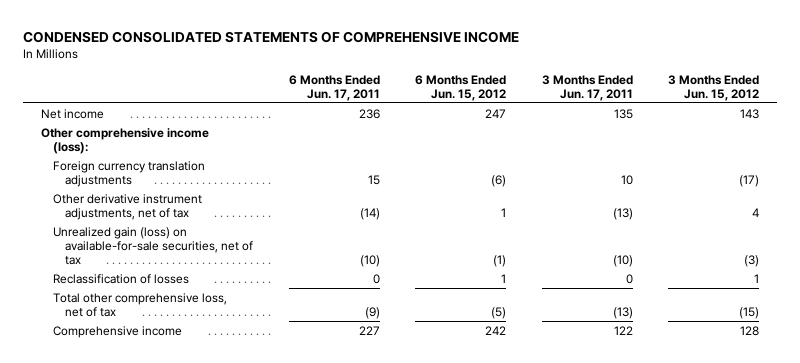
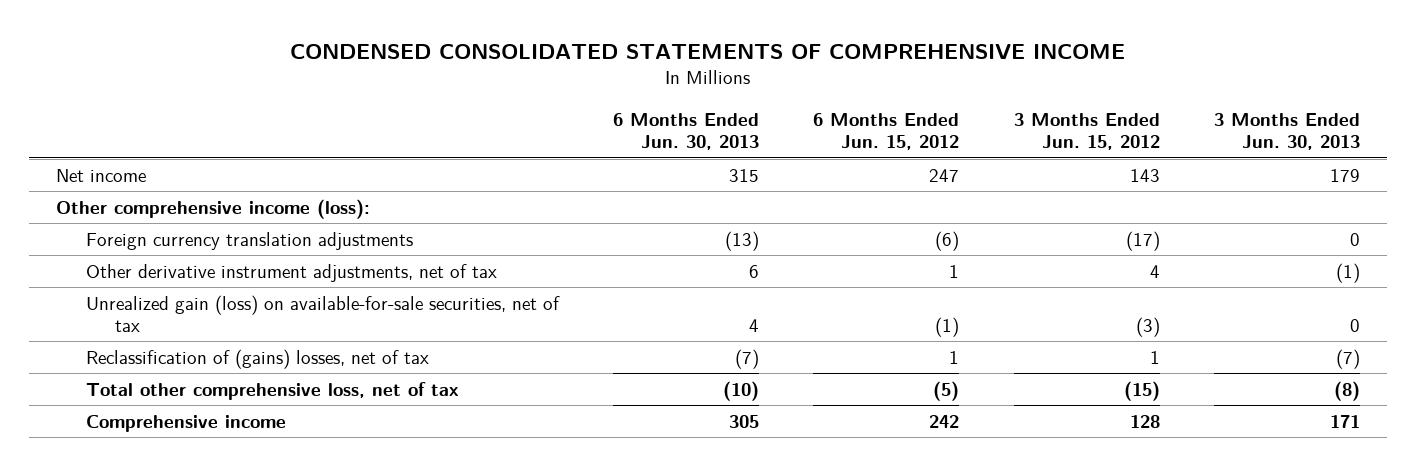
[288,74,380,101] 6 Months Ended Jun. 17, 2011 -> none
[541,74,633,101] 3 Months Ended Jun. 17, 2011 -> none
none -> [613,113,760,151] 6 Months Ended Jun. 30, 2013
none -> [1213,113,1360,151] 3 Months Ended Jun. 30, 2013
[52,273,189,284] Reclassification of losses -> [85,348,429,369] Reclassification of (gains) losses, net of tax

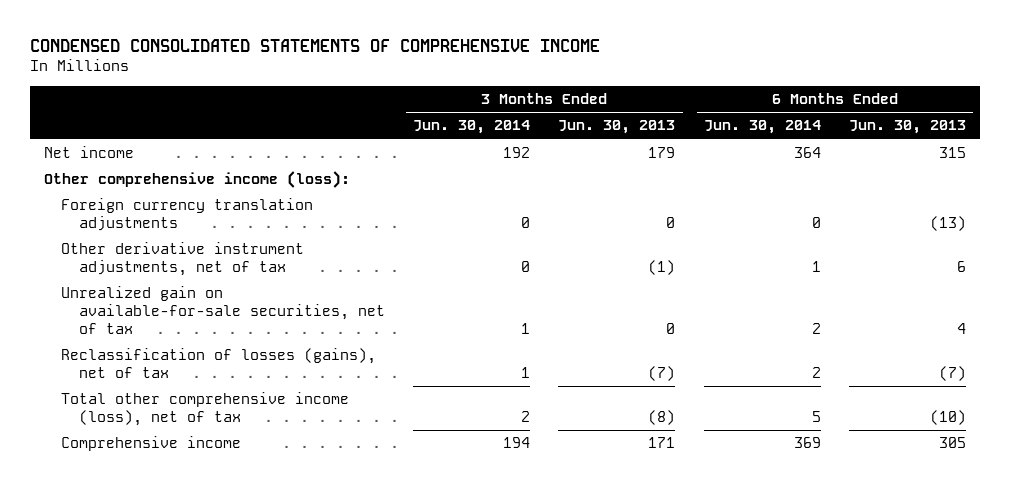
[813,113,960,151] 6 Months Ended Jun. 15, 2012 -> none
[1013,113,1160,151] 3 Months Ended Jun. 15, 2012 -> none
none -> [413,120,531,135] Jun. 30, 2014
none -> [703,120,821,135] Jun. 30, 2014
[85,294,560,333] Unrealized gain (loss) on available-for-sale securities, net of tax -> [61,286,385,334] Unrealized gain on available-for-sale securities, net of tax
[85,348,429,369] Reclassification of (gains) losses, net of tax -> [61,348,377,378] Reclassification of losses (gains), net of tax
[85,381,459,400] Total other comprehensive loss, net of tax -> [61,392,350,426] Total other comprehensive income (loss), net of tax

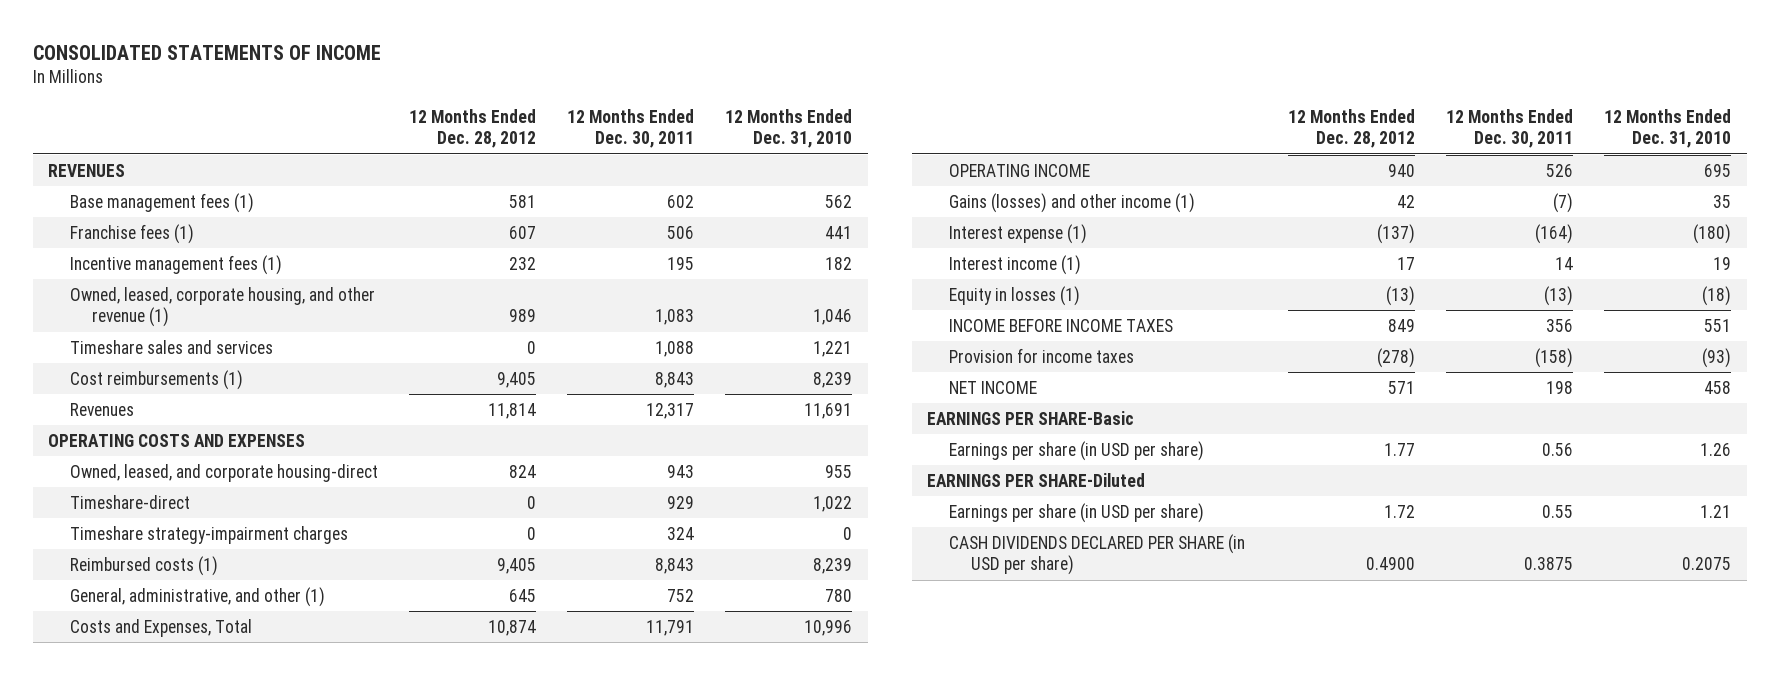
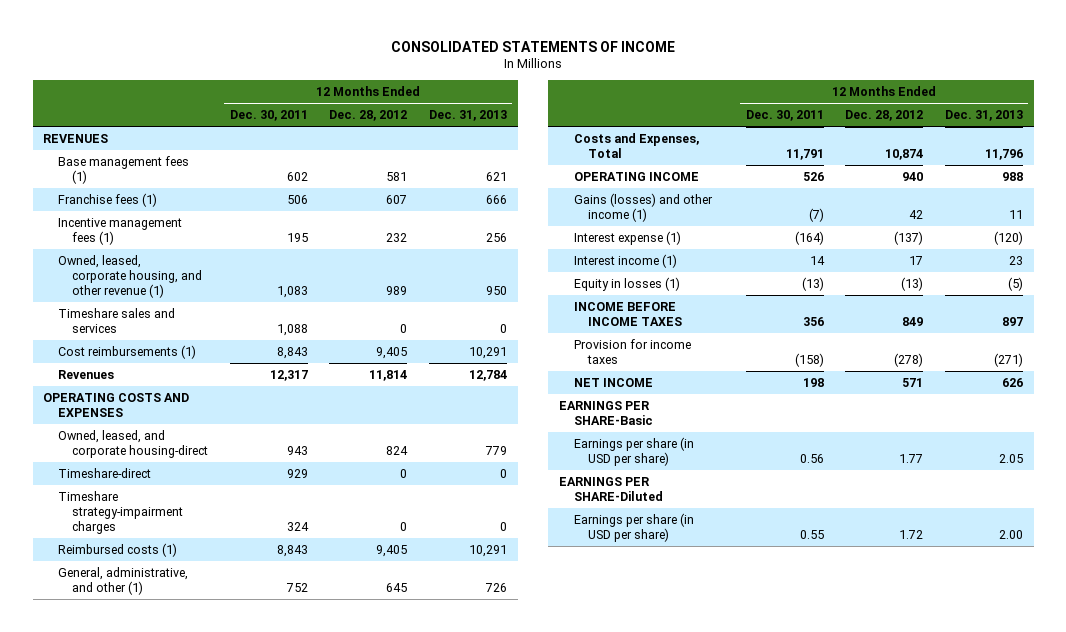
[725,108,853,149] 12 Months Ended Dec. 31, 2010 -> none
none -> [428,110,507,122] Dec. 31, 2013
[949,533,1246,576] CASH DIVIDENDS DECLARED PER SHARE (in USD per share) -> none

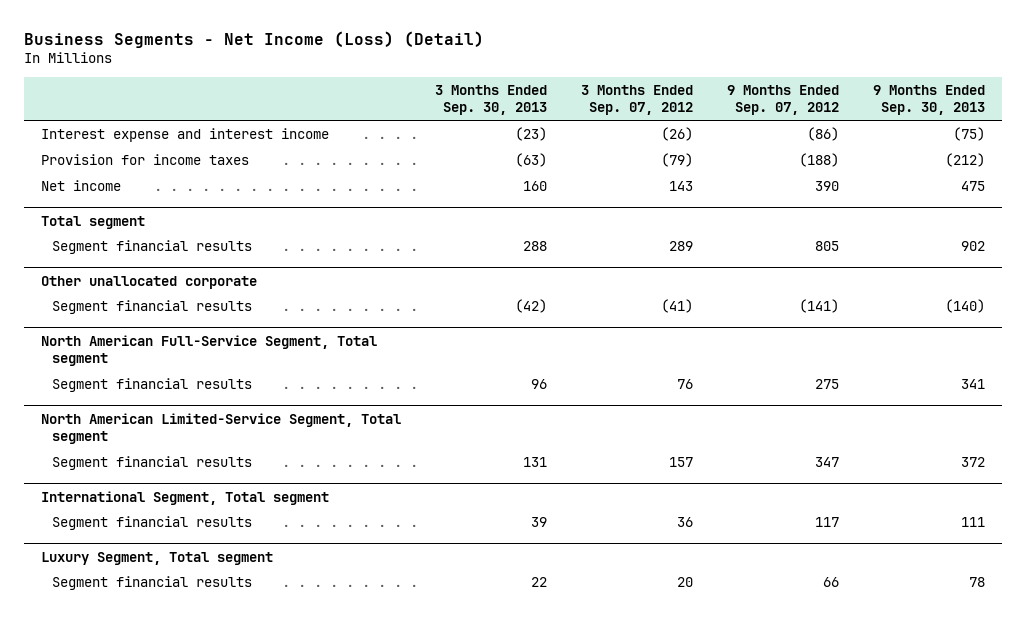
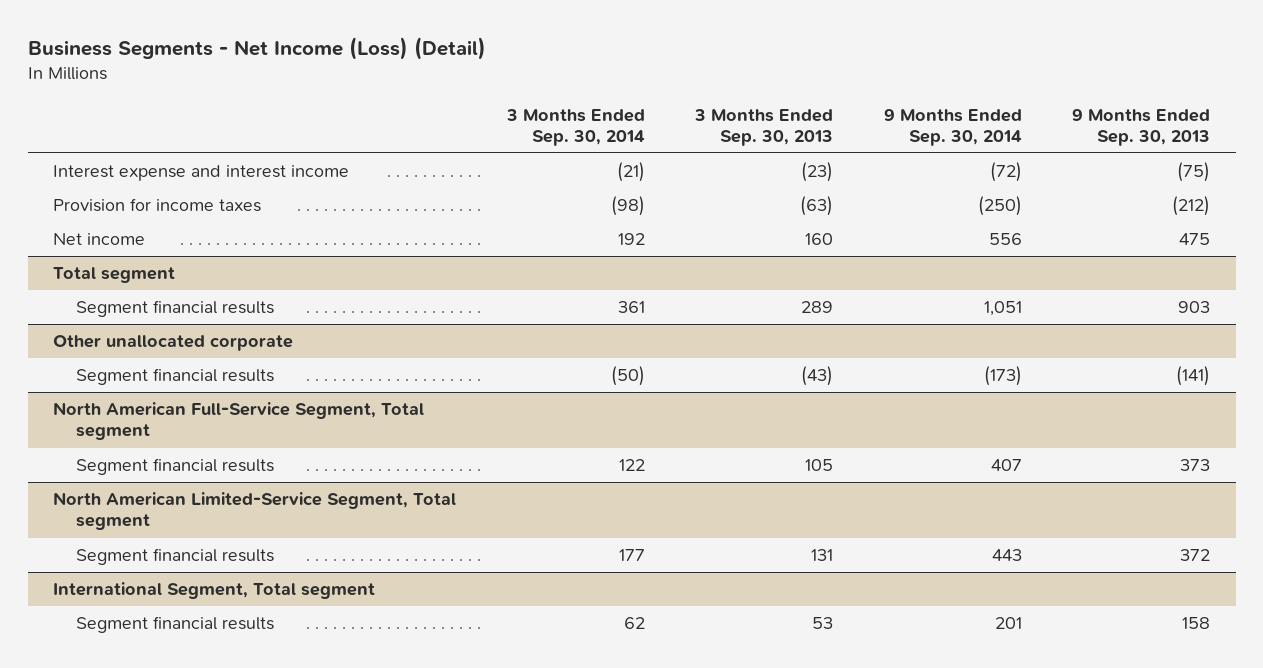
[580,84,693,116] 3 Months Ended Sep. 07, 2012 -> none
[726,84,839,116] 9 Months Ended Sep. 07, 2012 -> none
none -> [505,108,645,146] 3 Months Ended Sep. 30, 2014
none -> [883,108,1022,146] 9 Months Ended Sep. 30, 2014
[522,240,547,251] 288 -> [801,301,834,314] 289
[960,240,985,251] 902 -> [1178,301,1211,314] 903
[514,298,547,313] (42) -> [801,366,834,387] (43)
[944,298,985,313] (140) -> [1176,366,1211,387] (141)
[530,378,547,389] 96 -> [805,459,834,472] 105
[960,378,985,389] 341 -> [1180,459,1211,472] 373
[40,551,273,565] Luxury Segment, Total segment -> none
[52,575,253,590] Segment financial results -> none
[530,516,547,527] 39 -> [812,617,834,630] 53
[960,516,985,527] 111 -> [1182,617,1211,630] 158

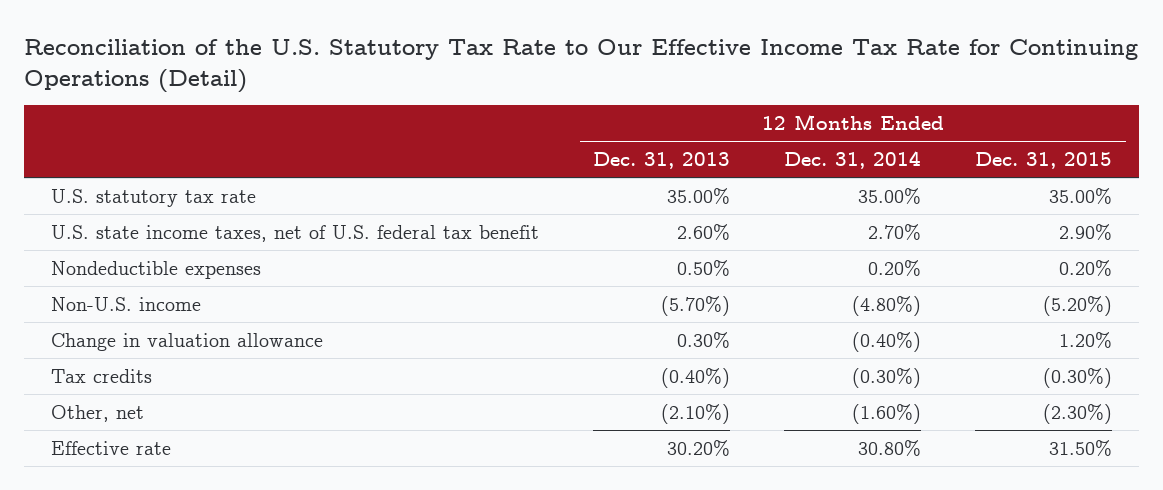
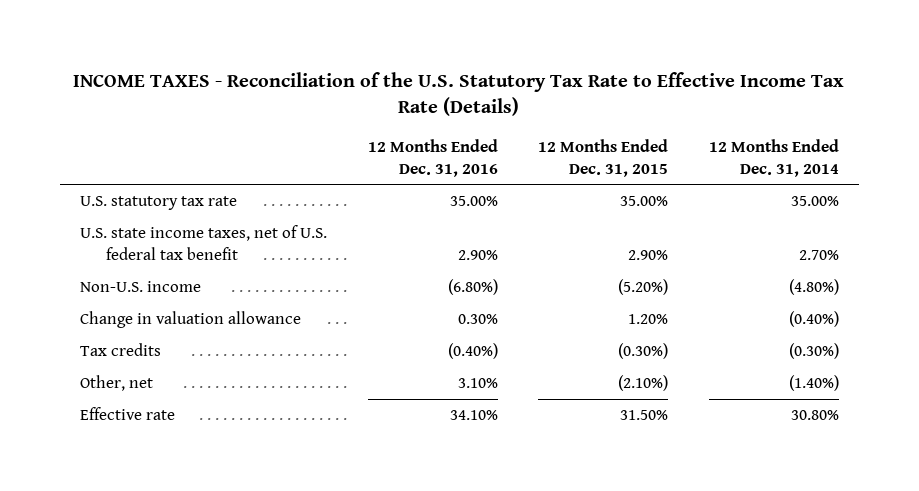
[23,38,1138,93] Reconciliation of the U.S. Statutory Tax Rate to Our Effective Income Tax Rate for Continuing Operations (Detail) -> [73,71,845,117] INCOME TAXES - Reconciliation of the U.S. Statutory Tax Rate to Effective Income Tax Rate (Details)
[593,152,731,170] Dec. 31, 2013 -> none
none -> [367,138,498,177] 12 Months Ended Dec. 31, 2016
[50,260,261,279] Nondeductible expenses -> none
[852,403,922,424] (1.60%) -> [788,375,839,392] (1.40%)
[1043,403,1113,424] (2.30%) -> [618,375,669,392] (2.10%)

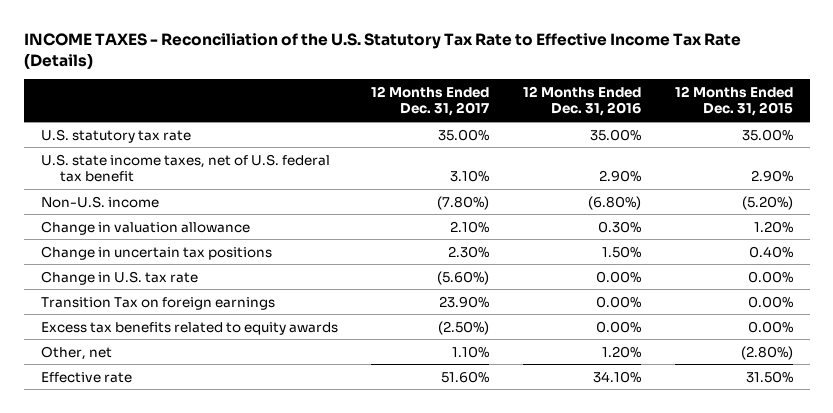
[708,138,839,177] 12 Months Ended Dec. 31, 2014 -> none
none -> [371,85,490,117] 12 Months Ended Dec. 31, 2017
[80,343,162,357] Tax credits -> none
none -> [40,245,272,260] Change in uncertain tax positions
none -> [40,270,198,285] Change in U.S. tax rate
none -> [40,296,275,310] Transition Tax on foreign earnings
none -> [40,321,338,335] Excess tax benefits related to equity awards
[457,378,498,389] 3.10% -> [602,345,642,358] 1.20%
[618,375,669,392] (2.10%) -> [740,345,793,360] (2.80%)

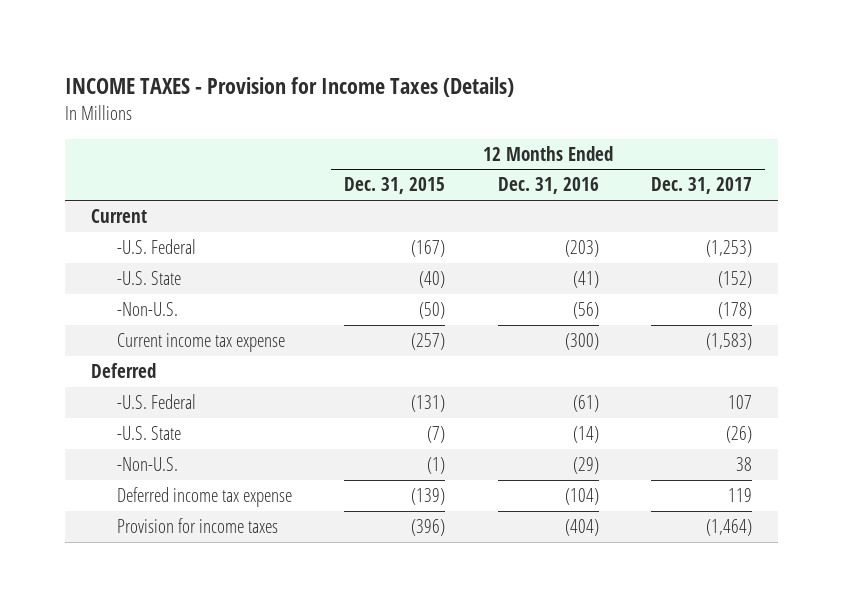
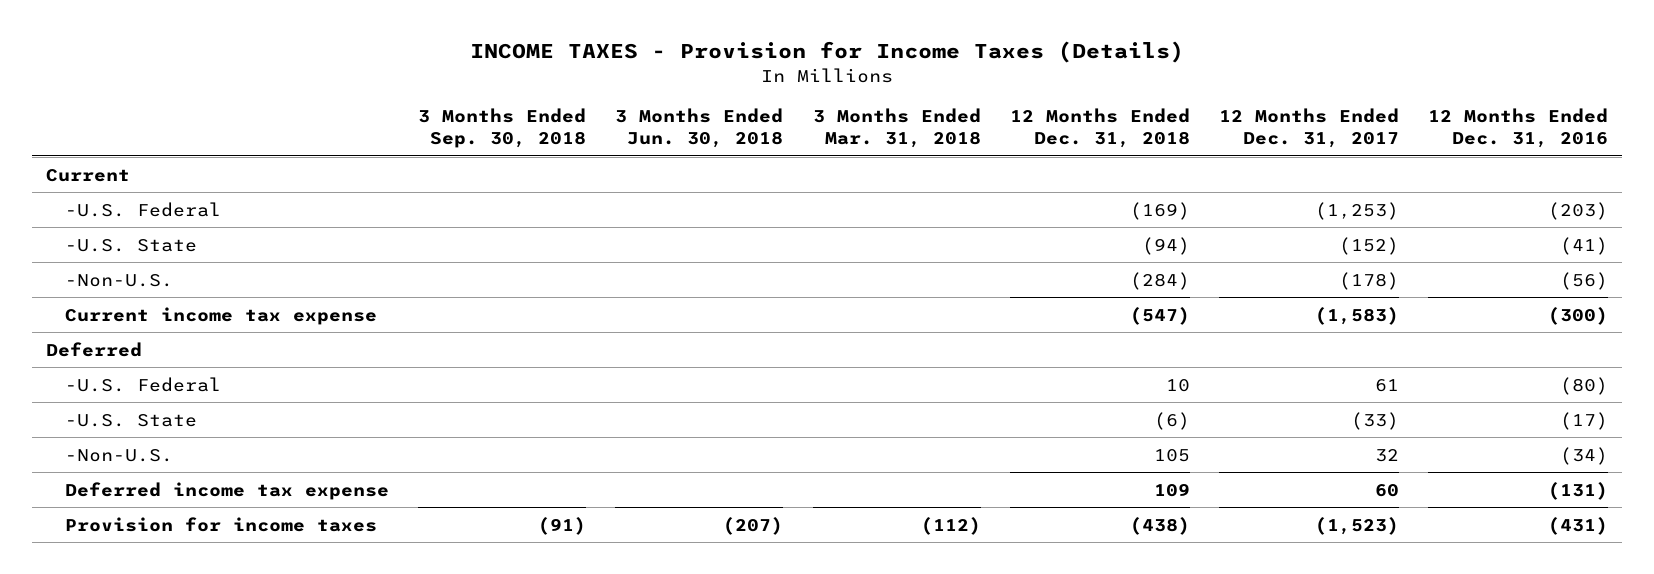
[344,177,446,195] Dec. 31, 2015 -> none
none -> [418,108,587,149] 3 Months Ended Sep. 30, 2018
none -> [615,108,784,149] 3 Months Ended Jun. 30, 2018
none -> [812,108,981,149] 3 Months Ended Mar. 31, 2018
none -> [1009,108,1190,149] 12 Months Ended Dec. 31, 2018
[572,395,599,413] (61) -> [1559,376,1608,395] (80)
[727,395,752,410] 107 -> [1374,378,1399,392] 61
[572,426,599,444] (14) -> [1559,411,1608,430] (17)
[725,426,752,444] (26) -> [1350,411,1399,430] (33)
[572,457,599,475] (29) -> [1559,446,1608,465] (34)
[735,457,752,472] 38 -> [1374,448,1399,462] 32
[564,488,599,506] (104) -> [1547,481,1608,500] (131)
[727,488,752,503] 119 -> [1374,483,1399,497] 60
[564,519,599,537] (404) -> [1547,516,1608,535] (431)
[705,519,752,537] (1,464) -> [1314,516,1399,535] (1,523)

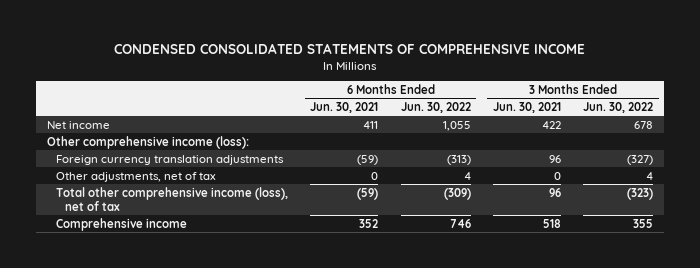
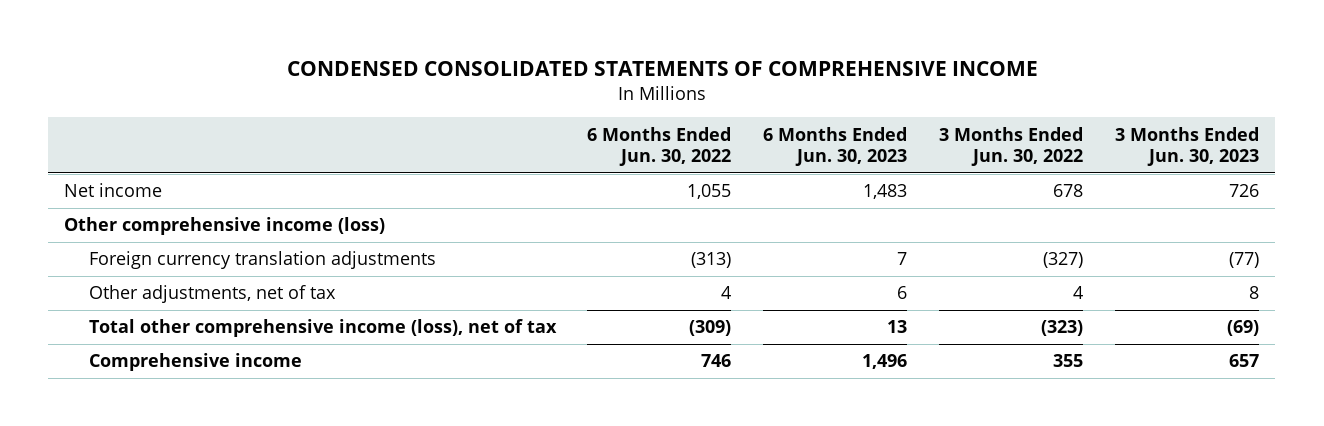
[310,101,379,113] Jun. 30, 2021 -> none
[492,101,561,113] Jun. 30, 2021 -> none
none -> [763,126,908,166] 6 Months Ended Jun. 30, 2023
none -> [1115,126,1260,166] 3 Months Ended Jun. 30, 2023
[47,135,250,149] Other comprehensive income (loss): -> [64,217,386,236] Other comprehensive income (loss)

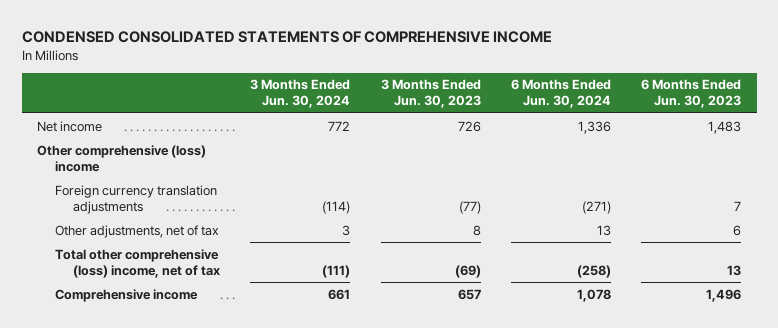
[587,126,732,166] 6 Months Ended Jun. 30, 2022 -> none
[939,126,1084,166] 3 Months Ended Jun. 30, 2022 -> none
none -> [250,79,351,109] 3 Months Ended Jun. 30, 2024
none -> [510,79,611,109] 6 Months Ended Jun. 30, 2024
[64,217,386,236] Other comprehensive income (loss) -> [37,144,207,172] Other comprehensive (loss) income
[88,319,557,338] Total other comprehensive income (loss), net of tax -> [54,248,220,278] Total other comprehensive (loss) income, net of tax

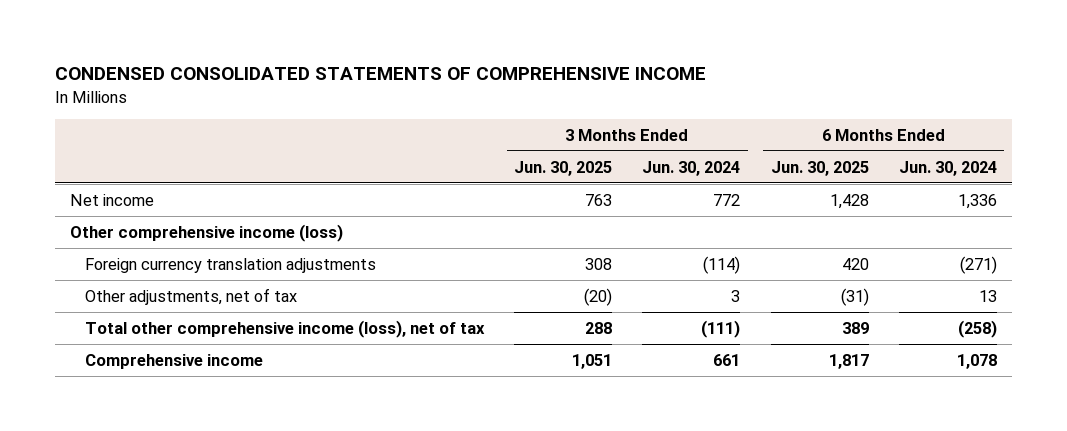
[380,79,481,109] 3 Months Ended Jun. 30, 2023 -> none
[641,79,742,109] 6 Months Ended Jun. 30, 2023 -> none
none -> [514,160,613,176] Jun. 30, 2025
none -> [770,160,869,176] Jun. 30, 2025
[37,144,207,172] Other comprehensive (loss) income -> [69,223,343,242] Other comprehensive income (loss)
[54,248,220,278] Total other comprehensive (loss) income, net of tax -> [84,319,485,338] Total other comprehensive income (loss), net of tax

